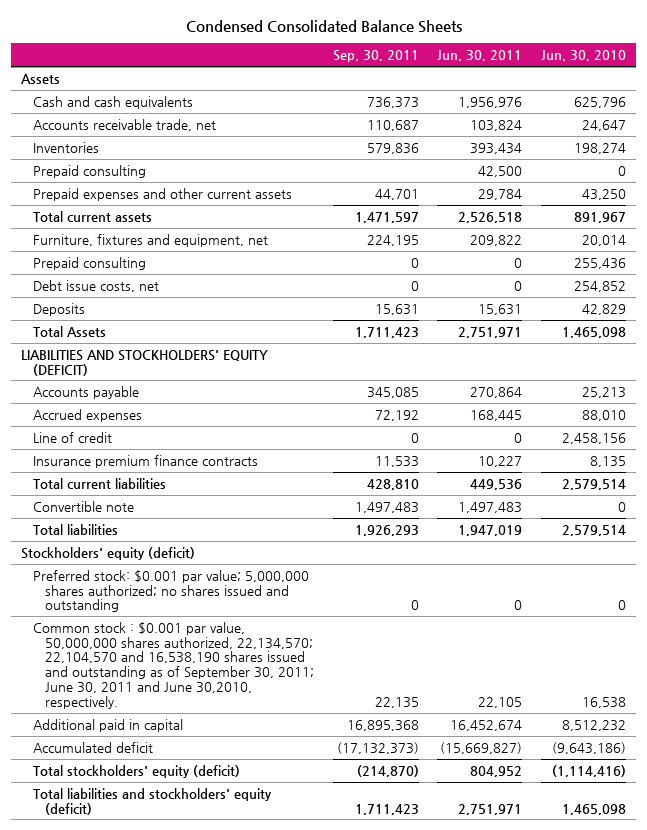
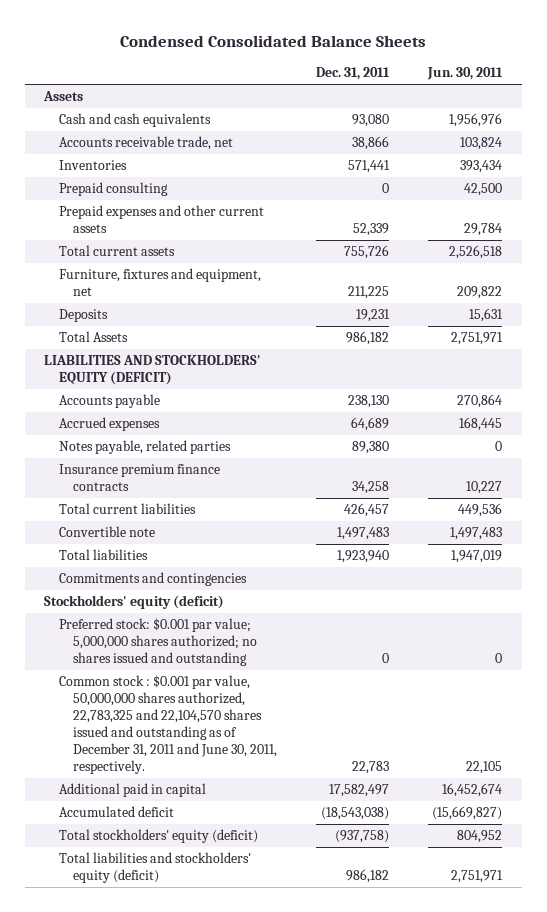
[332,50,419,63] Sep. 30, 2011 -> none
[541,50,627,62] Jun. 30, 2010 -> none
none -> [316,67,391,81] Dec. 31, 2011
[32,256,146,270] Prepaid consulting -> none
[32,279,159,292] Debt issue costs, net -> none
[32,431,112,443] Line of credit -> none
none -> [58,440,231,455] Notes payable, related parties
none -> [58,572,247,587] Commitments and contingencies
[32,621,314,709] Common stock : $0.001 par value, 50,000,000 shares authorized, 22,134,570; 22,104,570 and 16,538,190 shares issued and outstanding as of September 30, 2011; June 30, 2011 and June 30,2010, respectively. -> [58,675,278,774] Common stock : $0.001 par value, 50,000,000 shares authorized, 22,783,325 and 22,104,570 shares issued and outstanding as of December 31, 2011 and June 30, 2011, respectively.

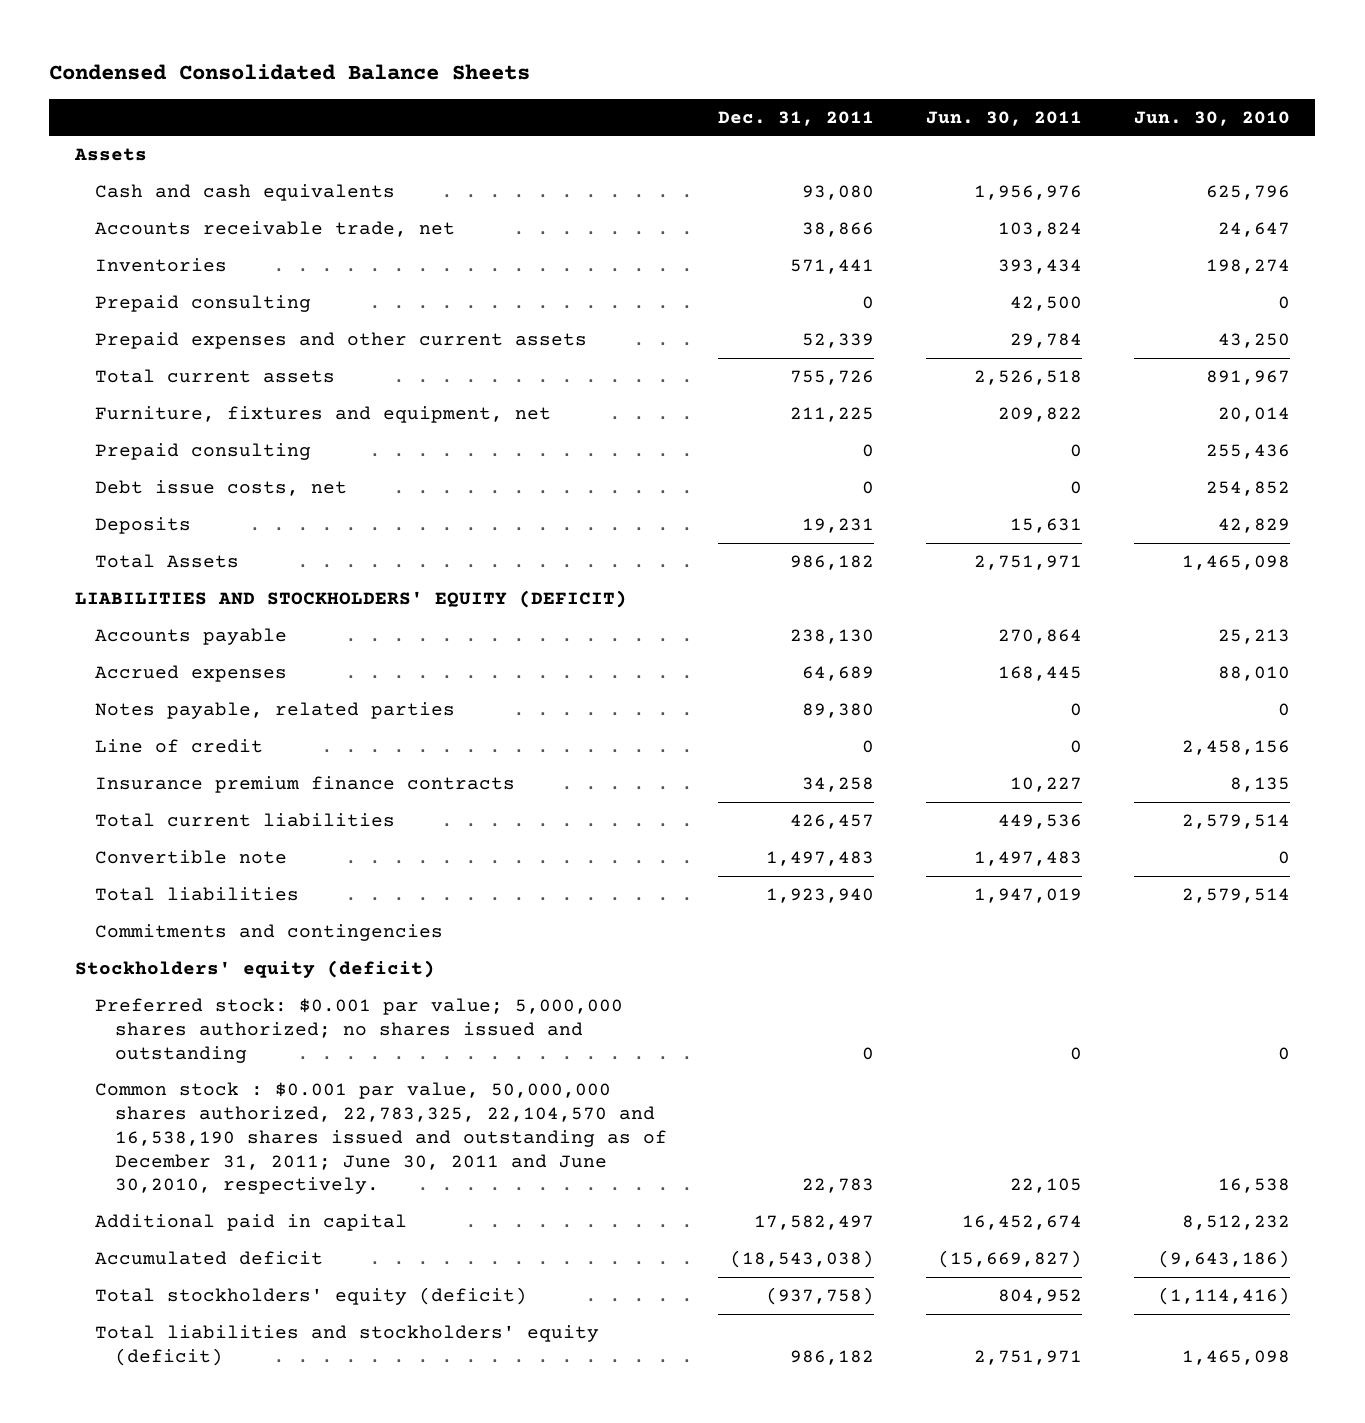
none -> [1133,110,1290,126] Jun. 30, 2010
none -> [94,442,311,460] Prepaid consulting
none -> [94,479,347,496] Debt issue costs, net
none -> [94,738,263,753] Line of credit
[58,675,278,774] Common stock : $0.001 par value, 50,000,000 shares authorized, 22,783,325 and 22,104,570 shares issued and outstanding as of December 31, 2011 and June 30, 2011, respectively. -> [94,1081,667,1195] Common stock : $0.001 par value, 50,000,000 shares authorized, 22,783,325, 22,104,570 and 16,538,190 shares issued and outstanding as of December 31, 2011; June 30, 2011 and June 30,2010, respectively.

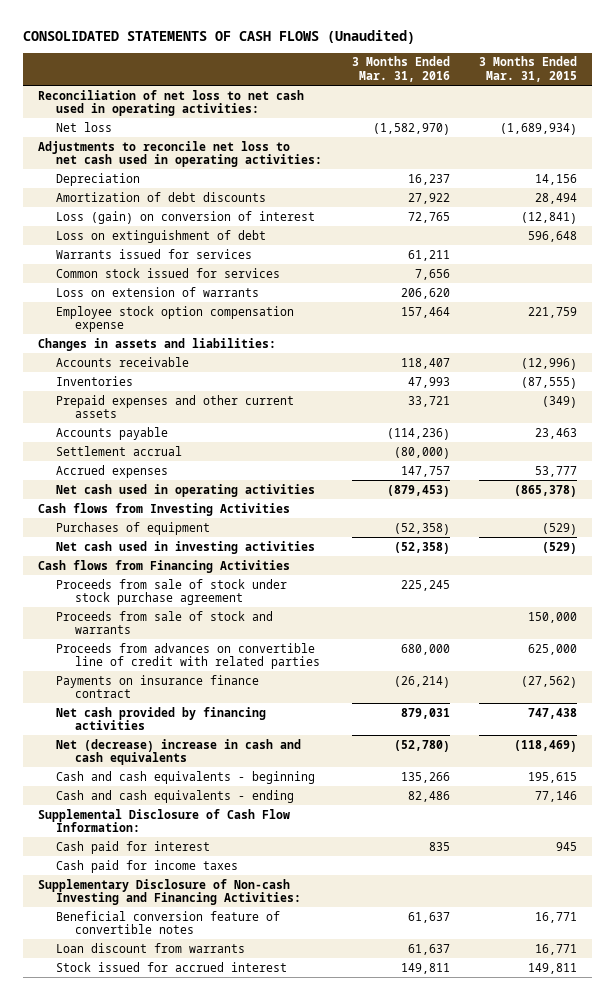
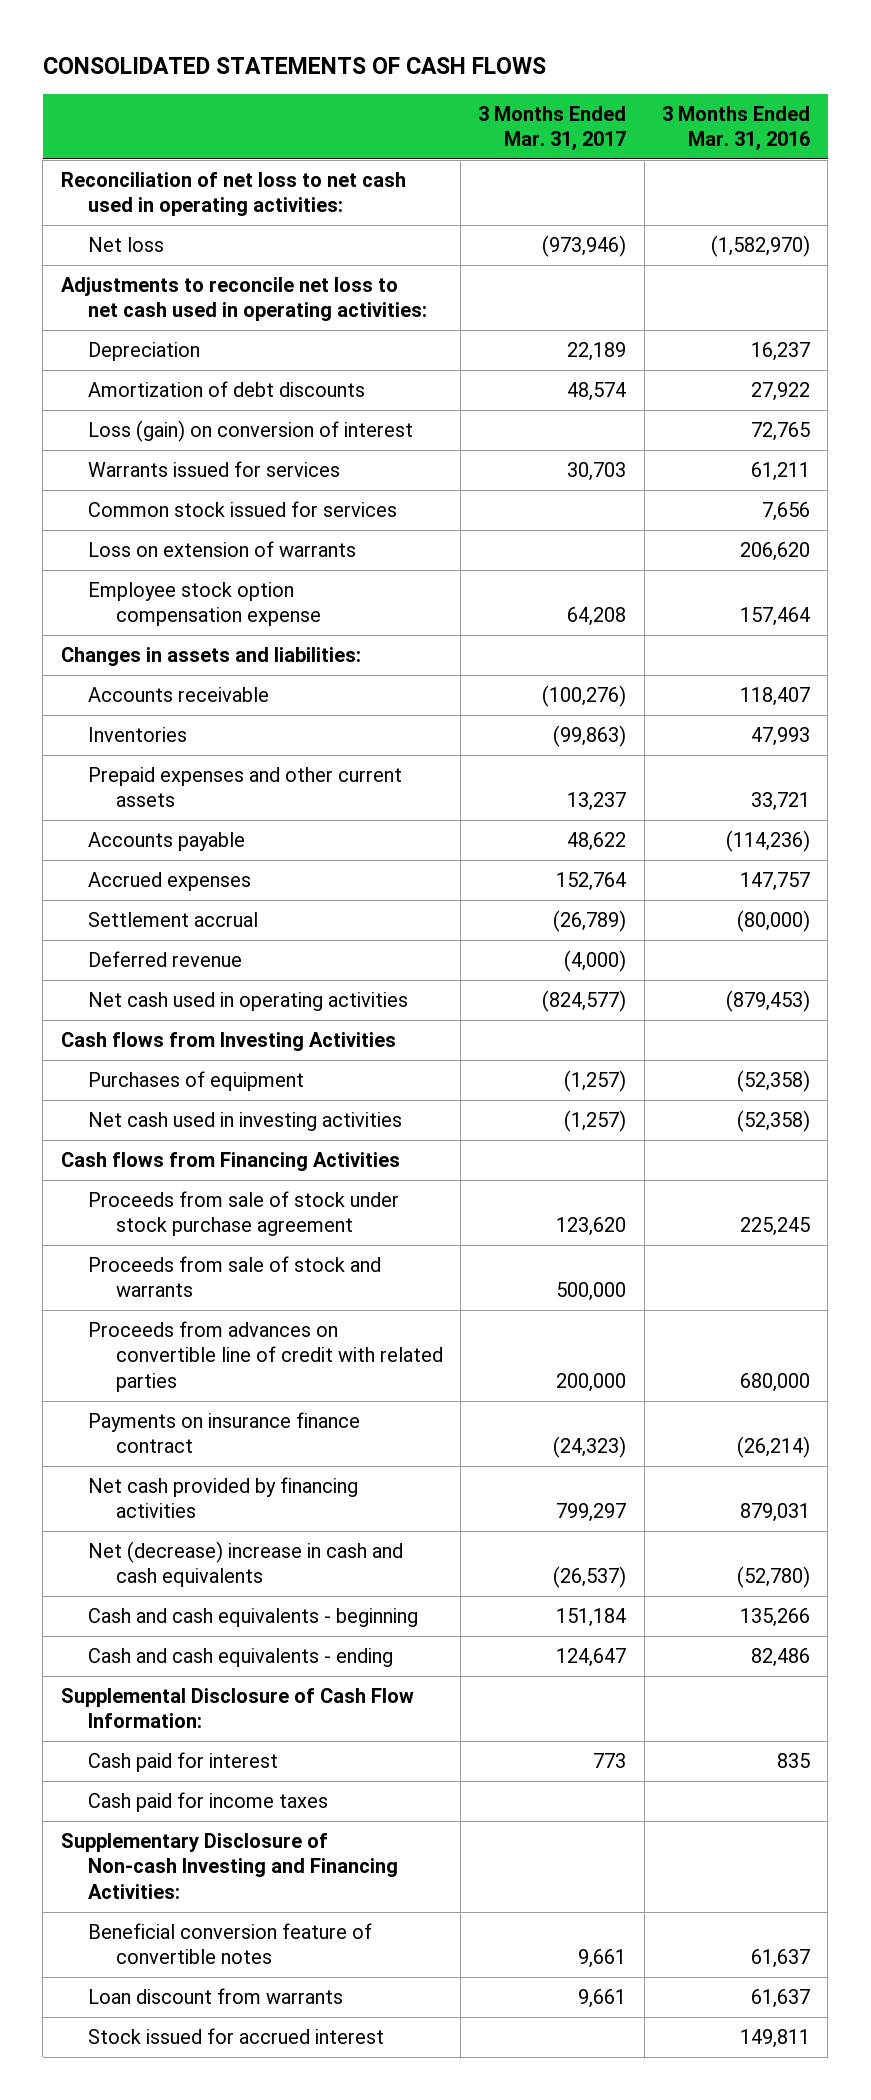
[23,30,416,45] CONSOLIDATED STATEMENTS OF CASH FLOWS (Unaudited) -> [42,56,546,74] CONSOLIDATED STATEMENTS OF CASH FLOWS
[479,56,578,82] 3 Months Ended Mar. 31, 2015 -> none
none -> [478,105,627,152] 3 Months Ended Mar. 31, 2017
[56,229,267,243] Loss on extinguishment of debt -> none
[56,445,183,456] Settlement accrual -> [88,911,259,927] Settlement accrual
none -> [88,950,243,967] Deferred revenue

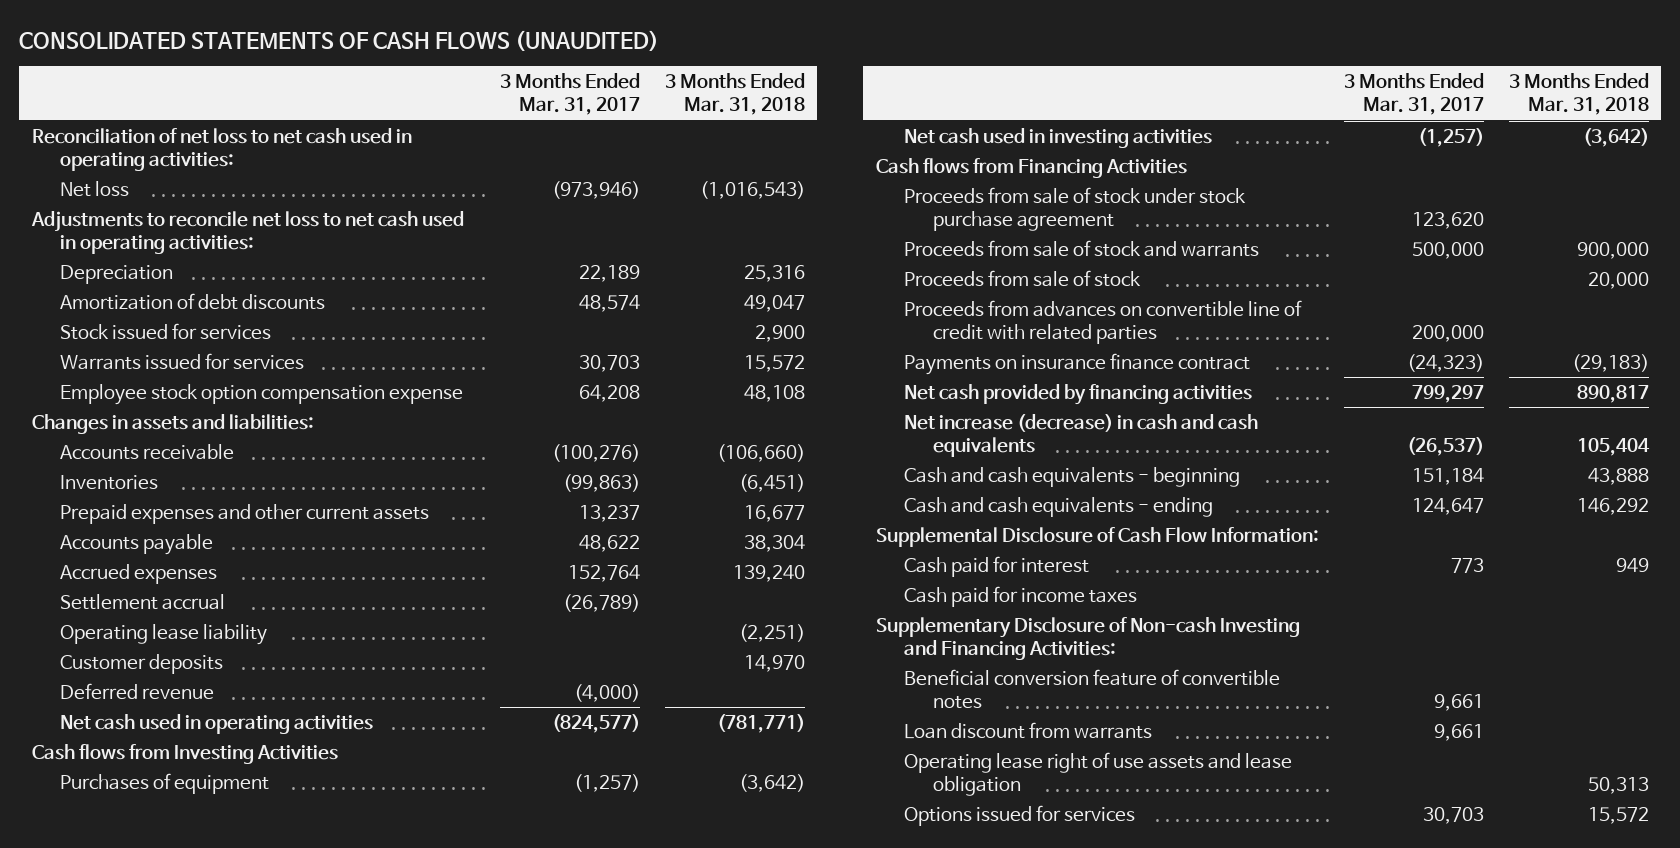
[42,56,546,74] CONSOLIDATED STATEMENTS OF CASH FLOWS -> [19,29,660,51] CONSOLIDATED STATEMENTS OF CASH FLOWS (UNAUDITED)
[662,105,811,152] 3 Months Ended Mar. 31, 2016 -> none
none -> [664,73,805,116] 3 Months Ended Mar. 31, 2018
[88,419,414,442] Loss (gain) on conversion of interest -> none
none -> [60,322,272,340] Stock issued for services
[88,500,398,517] Common stock issued for services -> none
[88,540,357,557] Loss on extension of warrants -> none
none -> [60,623,268,645] Operating lease liability
none -> [60,653,224,674] Customer deposits
none -> [904,269,1142,287] Proceeds from sale of stock
[88,1540,404,1588] Net (decrease) increase in cash and cash equivalents -> [904,413,1259,457] Net increase (decrease) in cash and cash equivalents
[88,2027,385,2044] Stock issued for accrued interest -> none
none -> [904,751,1293,796] Operating lease right of use assets and lease obligation
none -> [904,804,1136,826] Options issued for services

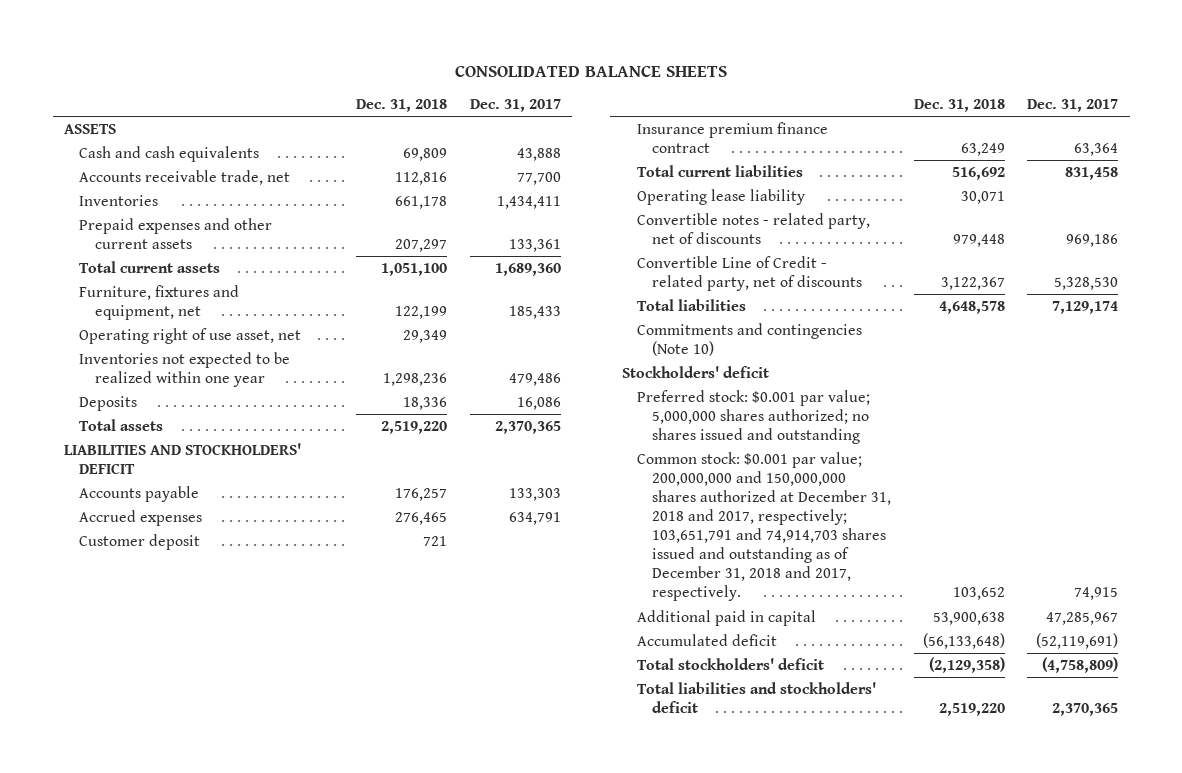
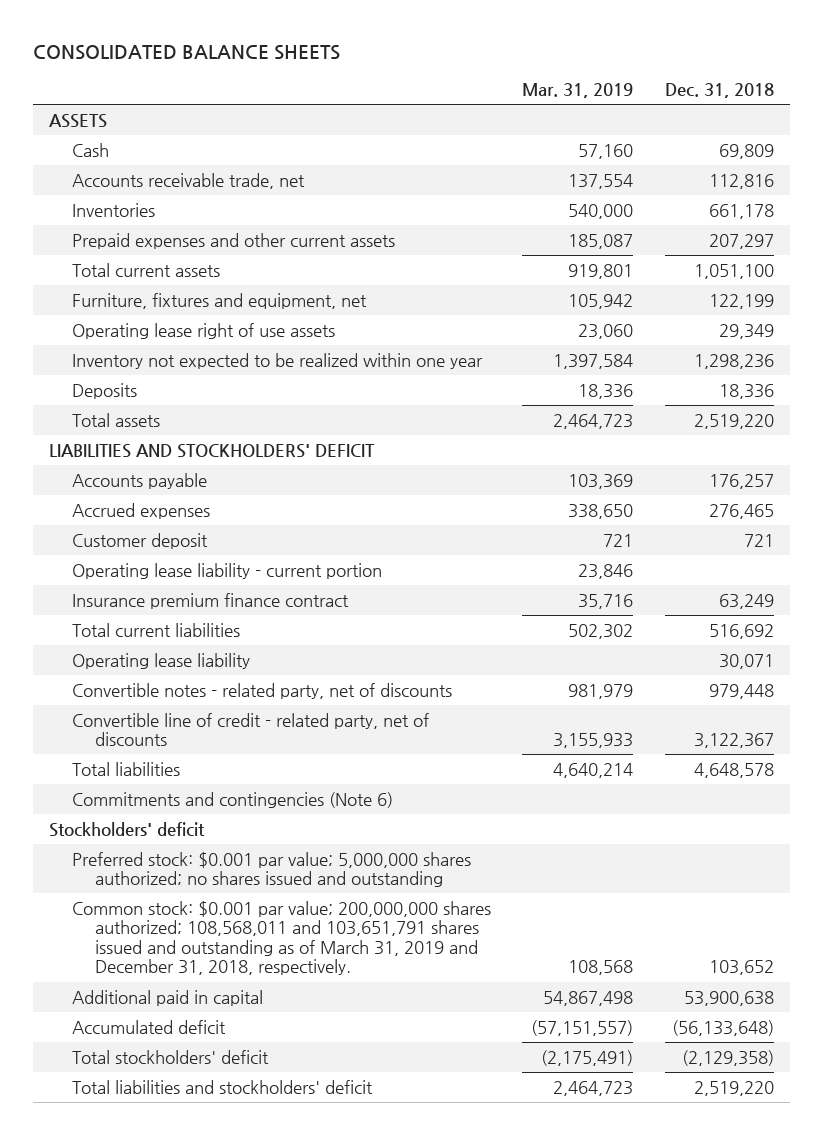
[469,98,561,112] Dec. 31, 2017 -> none
none -> [522,83,634,99] Mar. 31, 2019
[79,145,260,162] Cash and cash equivalents -> [71,142,109,157] Cash
[79,327,302,344] Operating right of use asset, net -> [71,322,335,339] Operating lease right of use assets
[79,351,291,387] Inventories not expected to be realized within one year -> [71,352,483,369] Inventory not expected to be realized within one year
none -> [71,562,382,579] Operating lease liability - current portion
[637,255,863,291] Convertible Line of Credit - related party, net of discounts -> [71,712,429,747] Convertible line of credit - related party, net of discounts
[637,322,863,356] Commitments and contingencies (Note 10) -> [71,791,393,808] Commitments and contingencies (Note 6)
[637,451,892,602] Common stock: $0.001 par value; 200,000,000 and 150,000,000 shares authorized at December 31, 2018 and 2017, respectively; 103,651,791 and 74,914,703 shares issued and outstanding as of December 31, 2018 and 2017, respectively. -> [71,900,491,976] Common stock: $0.001 par value; 200,000,000 shares authorized; 108,568,011 and 103,651,791 shares issued and outstanding as of March 31, 2019 and December 31, 2018, respectively.

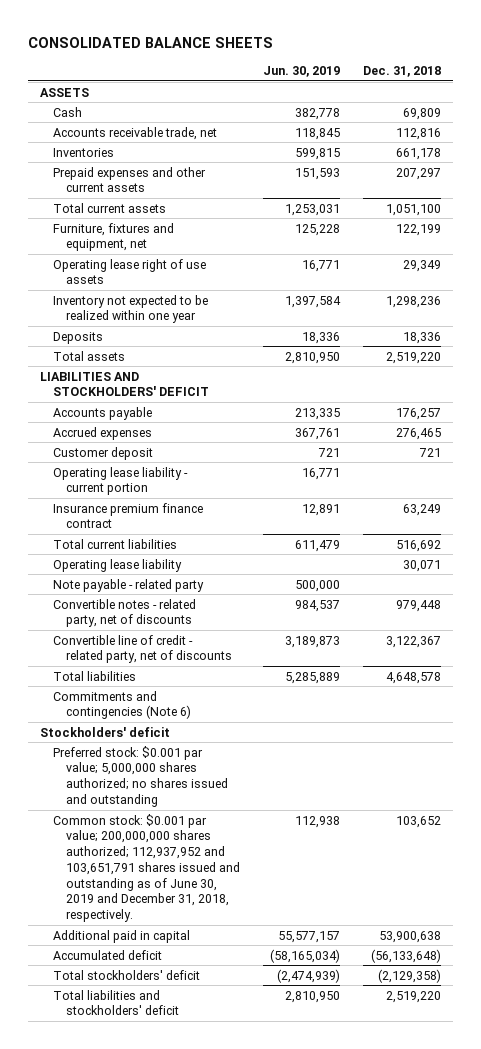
[522,83,634,99] Mar. 31, 2019 -> none
none -> [262,66,340,78] Jun. 30, 2019
none -> [52,578,204,592] Note payable - related party
[71,900,491,976] Common stock: $0.001 par value; 200,000,000 shares authorized; 108,568,011 and 103,651,791 shares issued and outstanding as of March 31, 2019 and December 31, 2018, respectively. -> [52,813,240,923] Common stock: $0.001 par value; 200,000,000 shares authorized; 112,937,952 and 103,651,791 shares issued and outstanding as of June 30, 2019 and December 31, 2018, respectively.

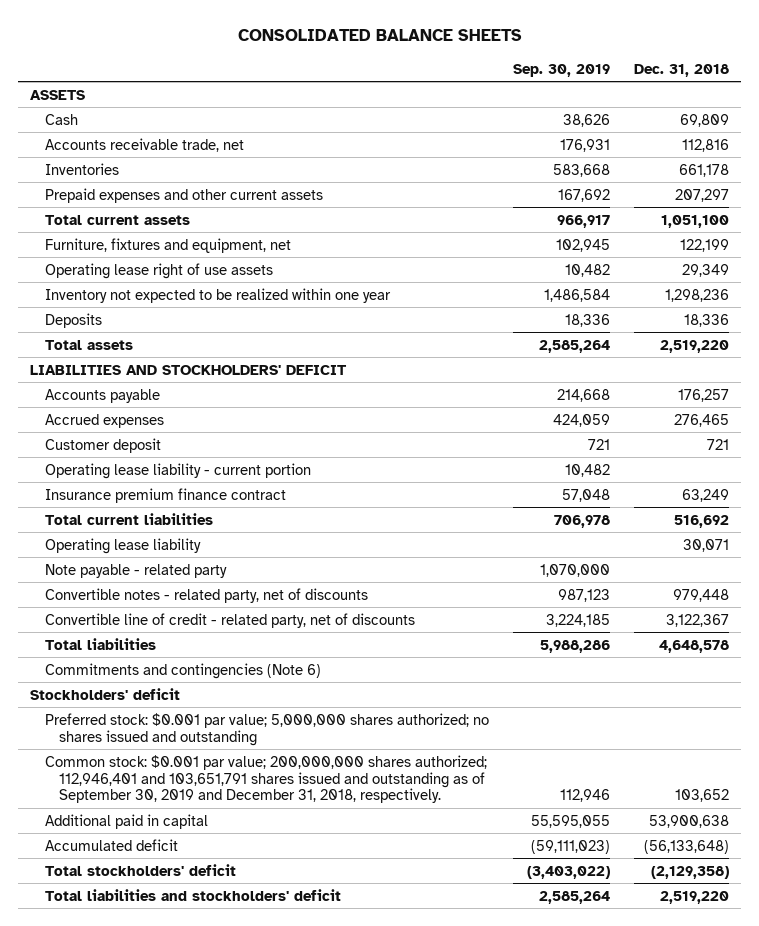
[262,66,340,78] Jun. 30, 2019 -> none
none -> [512,63,610,77] Sep. 30, 2019
[52,813,240,923] Common stock: $0.001 par value; 200,000,000 shares authorized; 112,937,952 and 103,651,791 shares issued and outstanding as of June 30, 2019 and December 31, 2018, respectively. -> [44,754,487,804] Common stock: $0.001 par value; 200,000,000 shares authorized; 112,946,401 and 103,651,791 shares issued and outstanding as of September 30, 2019 and December 31, 2018, respectively.

